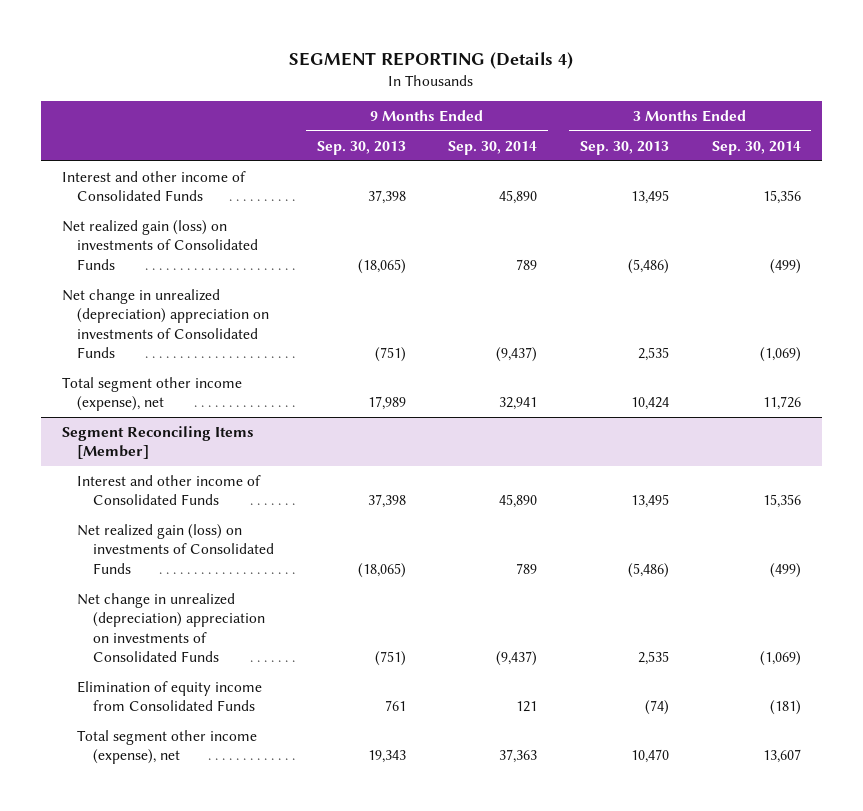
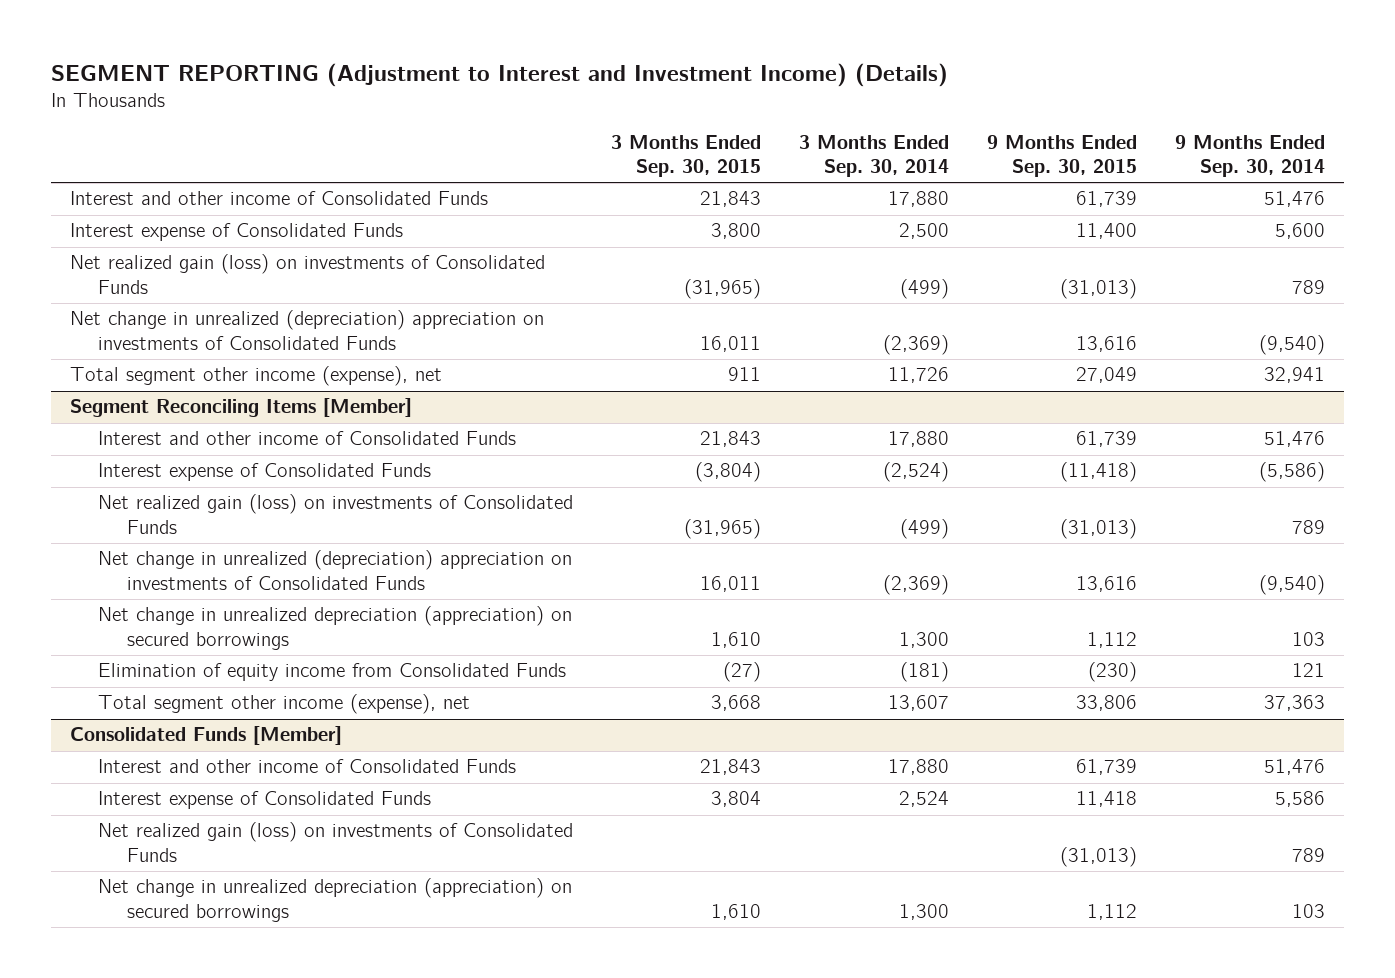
[289,51,574,69] SEGMENT REPORTING (Details 4) -> [50,62,948,87] SEGMENT REPORTING (Adjustment to Interest and Investment Income) (Details)
[316,140,406,155] Sep. 30, 2013 -> none
[580,140,670,155] Sep. 30, 2013 -> none
none -> [611,134,762,178] 3 Months Ended Sep. 30, 2015
none -> [987,134,1138,178] 9 Months Ended Sep. 30, 2015
[499,190,538,205] 45,890 -> [1264,191,1326,208] 51,476
[762,190,801,205] 15,356 -> [888,191,950,208] 17,880
none -> [69,223,403,242] Interest expense of Consolidated Funds
[496,347,538,363] (9,437) -> [1259,334,1326,355] (9,540)
[759,347,801,363] (1,069) -> [883,334,950,355] (2,369)
[499,494,538,509] 45,890 -> [1264,431,1326,448] 51,476
[762,494,801,509] 15,356 -> [888,431,950,448] 17,880
none -> [98,463,432,482] Interest expense of Consolidated Funds
[496,651,538,667] (9,437) -> [1259,574,1326,595] (9,540)
[759,651,801,667] (1,069) -> [883,574,950,595] (2,369)
none -> [98,606,573,650] Net change in unrealized depreciation (appreciation) on secured borrowings
none -> [69,726,342,746] Consolidated Funds [Member]
none -> [98,759,517,774] Interest and other income of Consolidated Funds
none -> [98,791,432,810] Interest expense of Consolidated Funds
none -> [98,822,574,862] Net realized gain (loss) on investments of Consolidated Funds
none -> [98,878,573,922] Net change in unrealized depreciation (appreciation) on secured borrowings

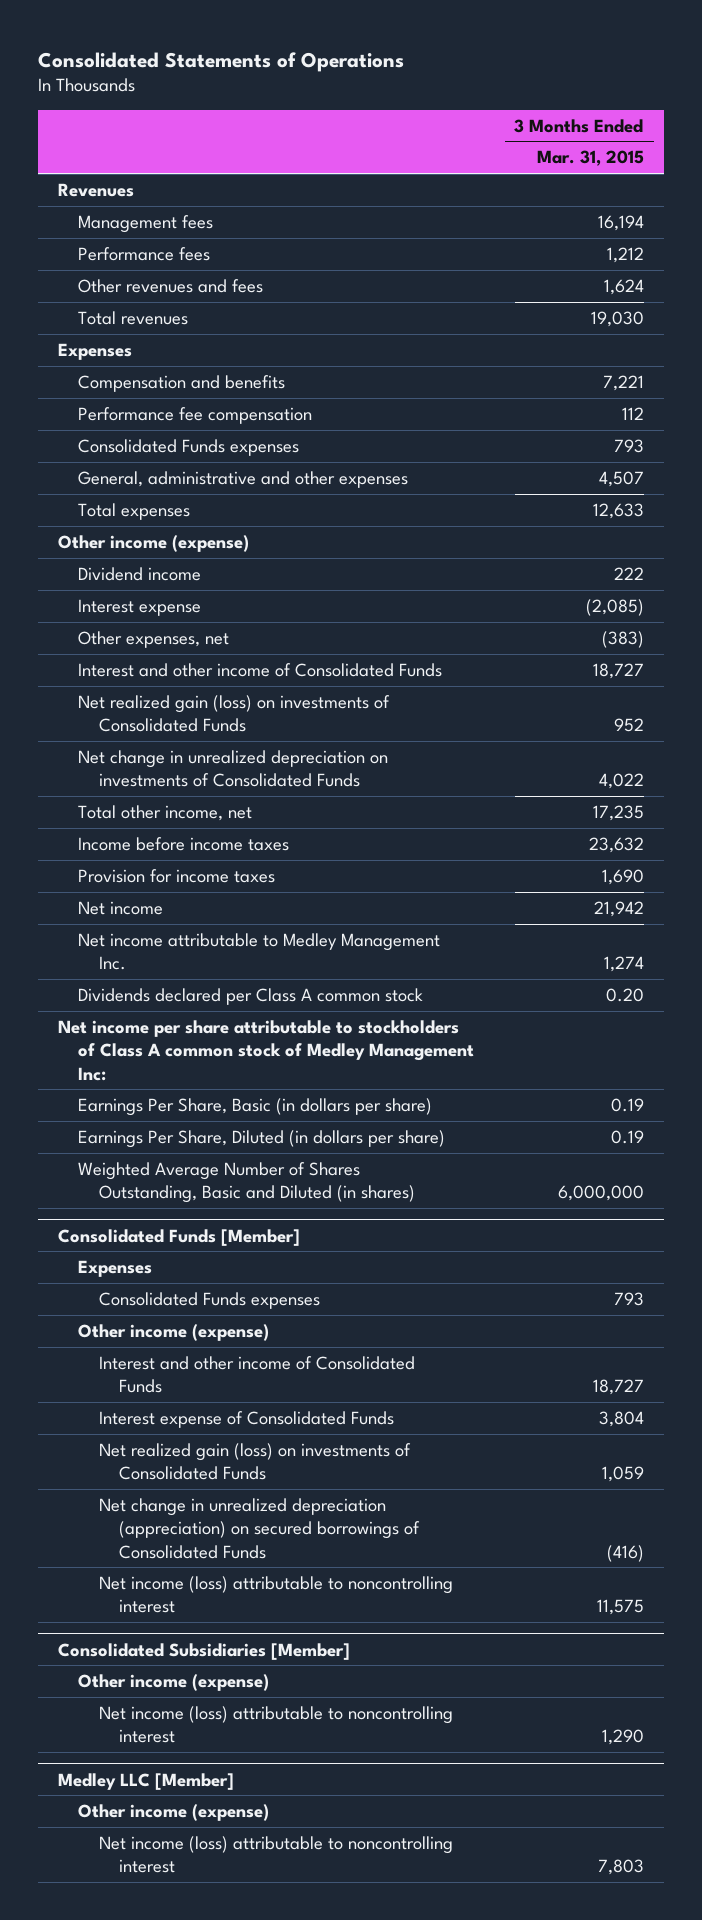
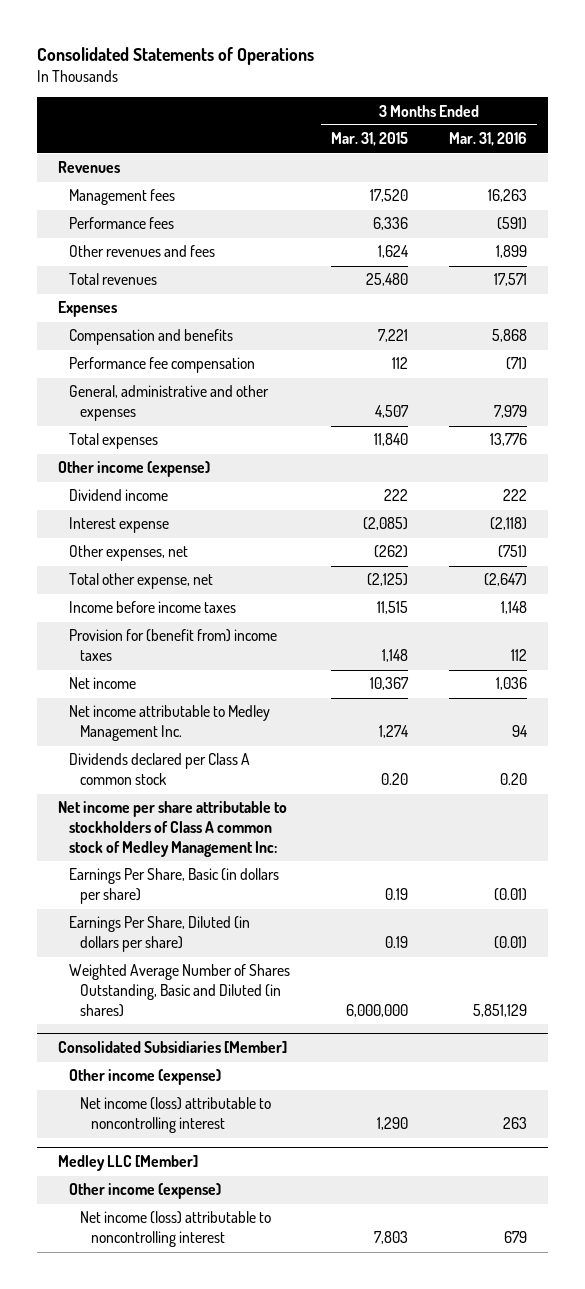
none -> [449,132,528,147] Mar. 31, 2016
[597,214,644,231] 16,194 -> [370,189,409,203] 17,520
[606,246,644,263] 1,212 -> [373,217,409,231] 6,336
[590,310,644,327] 19,030 -> [366,273,409,287] 25,480
[78,438,300,456] Consolidated Funds expenses -> none
[592,502,644,519] 12,633 -> [374,433,409,447] 11,840
[78,662,443,677] Interest and other income of Consolidated Funds -> none
[78,694,391,733] Net realized gain (loss) on investments of Consolidated Funds -> none
[78,749,389,788] Net change in unrealized depreciation on investments of Consolidated Funds -> none
[601,630,644,648] (383) -> [374,545,409,559] (262)
[78,804,253,821] Total other income, net -> [68,573,213,590] Total other expense, net
[592,804,644,821] 17,235 -> [367,573,409,587] (2,125)
[588,836,644,853] 23,632 -> [377,601,409,615] 11,515
[78,868,276,883] Provision for income taxes -> [68,629,277,662] Provision for (benefit from) income taxes
[601,868,644,885] 1,690 -> [382,649,409,663] 1,148
[593,900,644,917] 21,942 -> [370,677,410,691] 10,367
[58,1228,301,1246] Consolidated Funds [Member] -> none
[78,1259,153,1277] Expenses -> none
[98,1291,320,1309] Consolidated Funds expenses -> none
[78,1323,270,1341] Other income (expense) -> none
[98,1355,415,1394] Interest and other income of Consolidated Funds -> none
[98,1410,394,1428] Interest expense of Consolidated Funds -> none
[98,1442,411,1481] Net realized gain (loss) on investments of Consolidated Funds -> none
[98,1497,420,1559] Net change in unrealized depreciation (appreciation) on secured borrowings of Consolidated Funds -> none
[98,1575,453,1614] Net income (loss) attributable to noncontrolling interest -> none

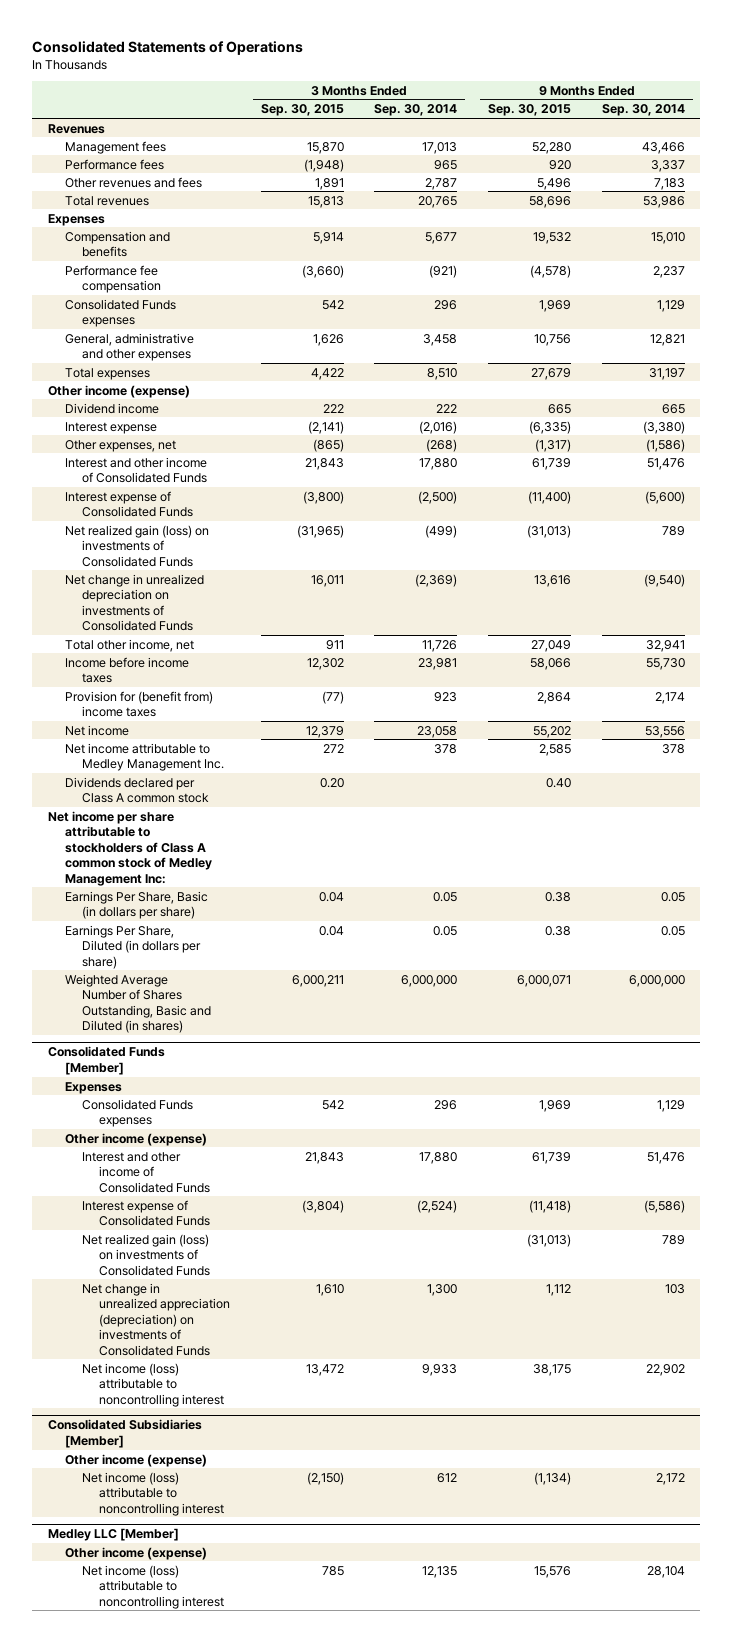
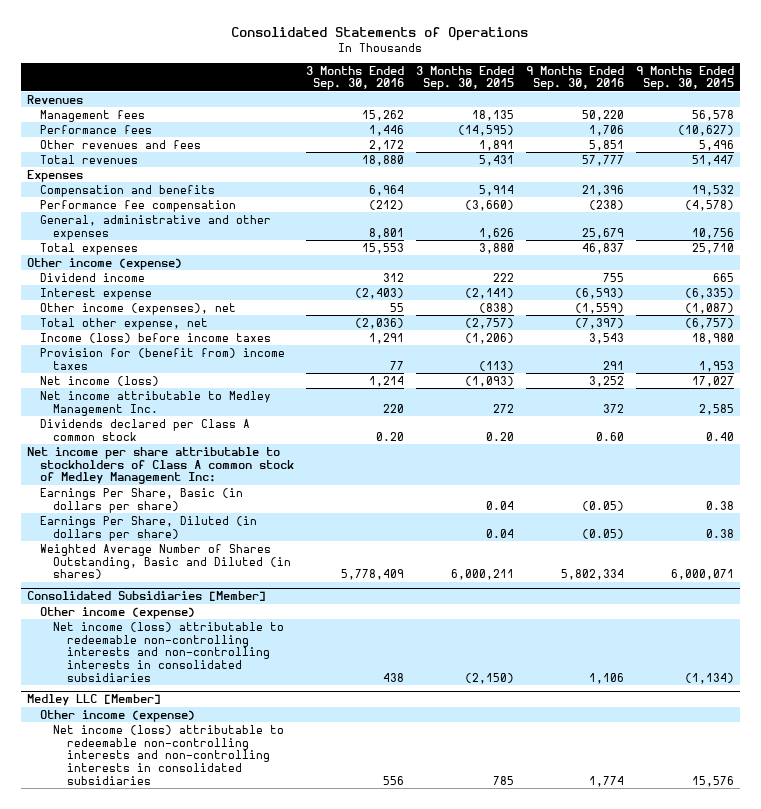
[374,104,458,117] Sep. 30, 2014 -> none
[601,104,685,117] Sep. 30, 2014 -> none
none -> [306,65,405,91] 3 Months Ended Sep. 30, 2016
none -> [526,65,625,91] 9 Months Ended Sep. 30, 2016
[306,141,344,154] 15,870 -> [472,109,515,121] 18,135
[532,141,572,154] 52,280 -> [692,109,735,121] 56,578
[303,158,344,172] (1,948) -> [458,124,515,136] (14,595)
[549,159,572,170] 920 -> [678,124,735,136] (10,627)
[307,195,344,208] 15,813 -> [479,154,515,166] 5,431
[529,195,572,208] 58,696 -> [692,154,735,166] 51,447
[64,298,176,328] Consolidated Funds expenses -> none
[310,367,344,380] 4,422 -> [479,242,515,254] 3,880
[531,367,572,380] 27,679 -> [692,242,735,254] 25,710
[64,456,207,484] Interest and other income of Consolidated Funds -> none
[64,490,193,518] Interest expense of Consolidated Funds -> none
[64,524,209,567] Net realized gain (loss) on investments of Consolidated Funds -> none
[64,573,204,632] Net change in unrealized depreciation on investments of Consolidated Funds -> none
[64,439,176,452] Other expenses, net -> [40,302,237,315] Other income (expenses), net
[312,438,344,452] (865) -> [479,302,515,313] (838)
[535,438,572,452] (1,317) -> [685,302,735,314] (1,087)
[64,638,194,652] Total other income, net -> [40,317,209,330] Total other expense, net
[325,639,344,650] 911 -> [465,317,515,329] (2,757)
[531,639,572,652] 27,049 -> [685,317,735,329] (6,757)
[64,656,189,684] Income before income taxes -> [40,332,272,343] Income (loss) before income taxes
[306,657,344,670] 12,302 -> [465,332,515,344] (1,206)
[530,657,572,670] 58,066 -> [692,332,735,344] 18,980
[321,690,344,704] (77) -> [479,360,515,371] (113)
[537,691,572,704] 2,864 -> [699,360,735,372] 1,953
[64,724,129,736] Net income -> [40,375,160,386] Net income (loss)
[305,725,344,738] 12,379 -> [465,375,515,387] (1,093)
[533,725,572,738] 55,202 -> [692,375,735,387] 17,027
[47,1046,165,1075] Consolidated Funds [Member] -> none
[64,1081,122,1094] Expenses -> none
[81,1098,193,1128] Consolidated Funds expenses -> none
[64,1132,207,1146] Other income (expense) -> none
[81,1151,210,1193] Interest and other income of Consolidated Funds -> none
[81,1199,210,1227] Interest expense of Consolidated Funds -> none
[81,1233,210,1276] Net realized gain (loss) on investments of Consolidated Funds -> none
[81,1282,230,1356] Net change in unrealized appreciation (depreciation) on investments of Consolidated Funds -> none
[81,1362,224,1407] Net income (loss) attributable to noncontrolling interest -> none
[81,1471,224,1516] Net income (loss) attributable to noncontrolling interest -> [53,621,285,682] Net income (loss) attributable to redeemable non-controlling interests and non-controlling interests in consolidated subsidiaries
[81,1564,224,1609] Net income (loss) attributable to noncontrolling interest -> [53,724,285,785] Net income (loss) attributable to redeemable non-controlling interests and non-controlling interests in consolidated subsidiaries

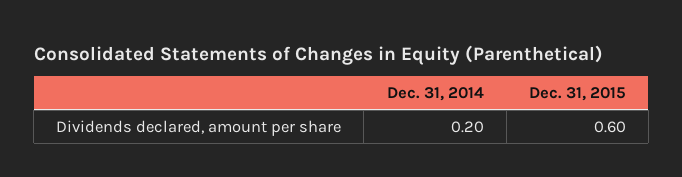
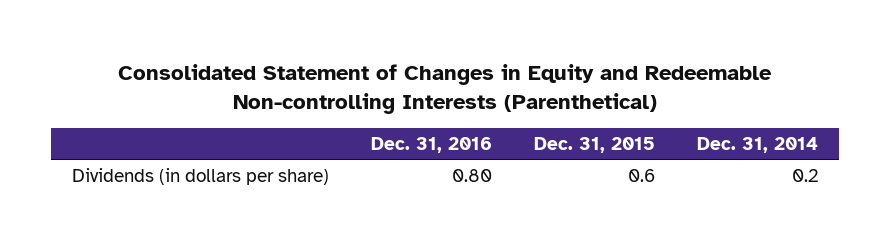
[33,44,603,65] Consolidated Statements of Changes in Equity (Parenthetical) -> [118,63,773,115] Consolidated Statement of Changes in Equity and Redeemable Non-controlling Interests (Parenthetical)
none -> [370,137,492,154] Dec. 31, 2016
[56,119,342,136] Dividends declared, amount per share -> [71,168,329,186] Dividends (in dollars per share)
[450,120,484,133] 0.20 -> [792,169,819,183] 0.2
[593,120,626,133] 0.60 -> [628,169,656,183] 0.6

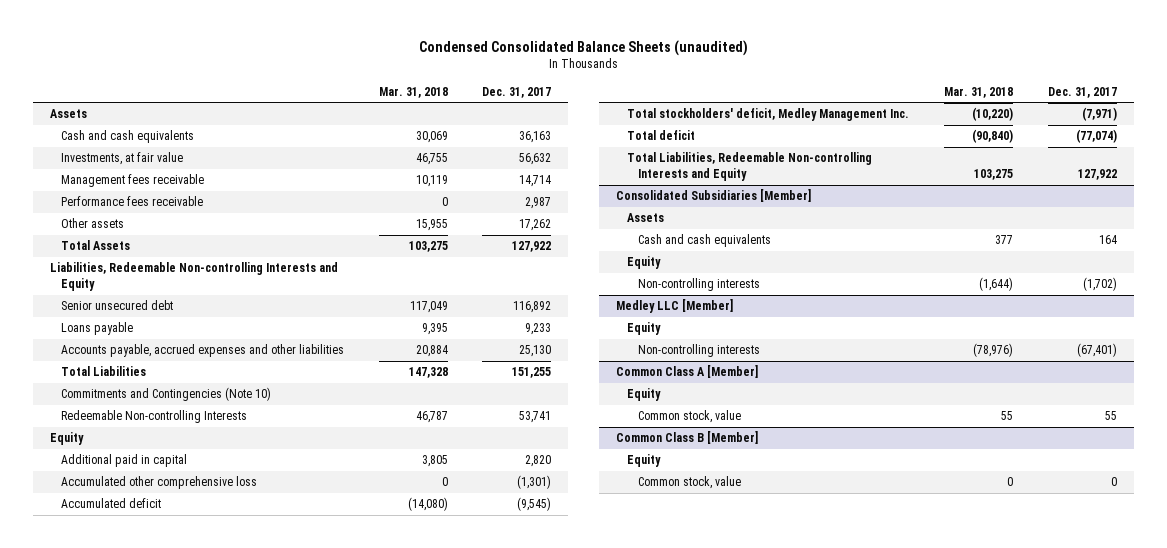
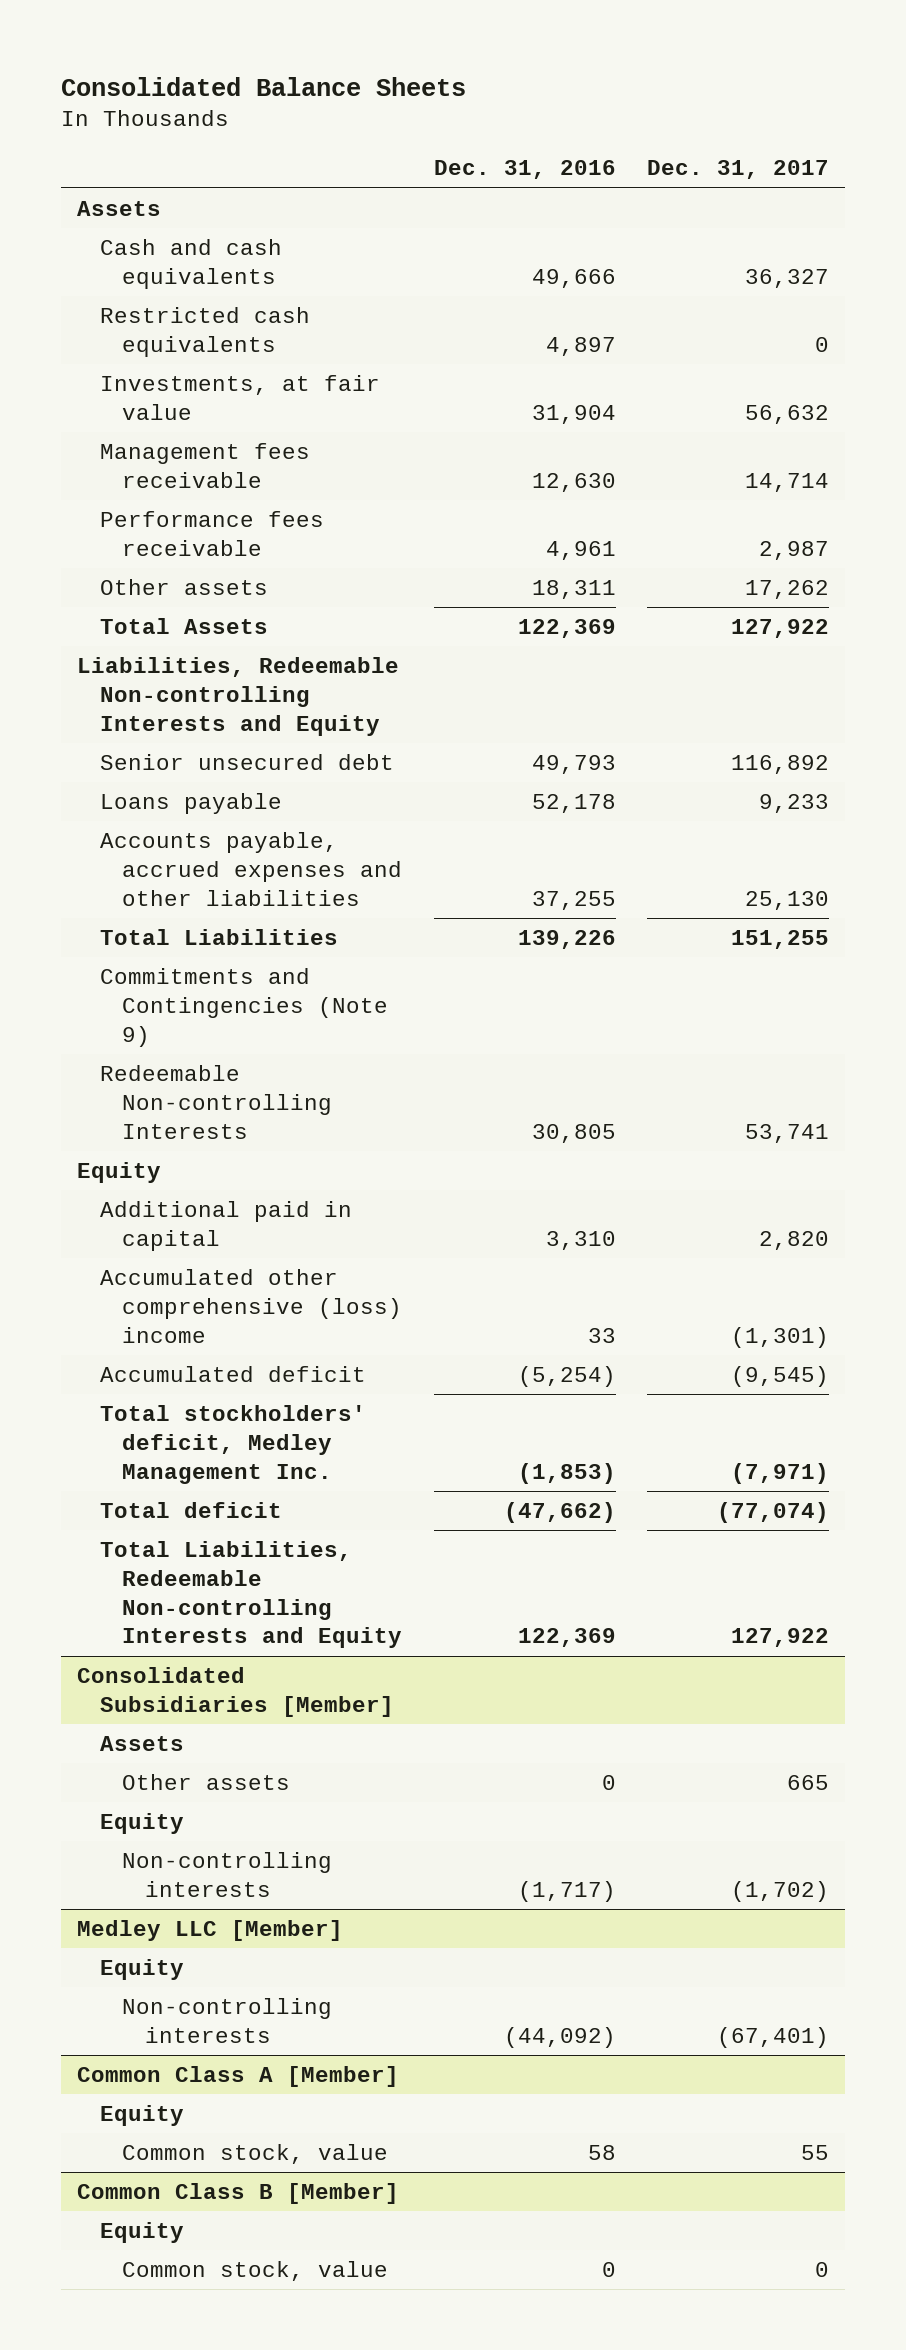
[418,39,748,56] Condensed Consolidated Balance Sheets (unaudited) -> [61,76,467,96] Consolidated Balance Sheets
[378,86,448,98] Mar. 31, 2018 -> none
none -> [433,160,616,180] Dec. 31, 2016
[519,131,552,144] 36,163 -> [745,268,830,288] 36,327
none -> [99,306,310,357] Restricted cash equivalents
[61,387,272,402] Commitments and Contingencies (Note 10) -> [99,967,389,1047] Commitments and Contingencies (Note 9)
[61,476,258,490] Accumulated other comprehensive loss -> [99,1268,403,1343] Accumulated other comprehensive (loss) income
[637,234,771,248] Cash and cash equivalents -> none
none -> [122,1773,291,1790] Other assets

